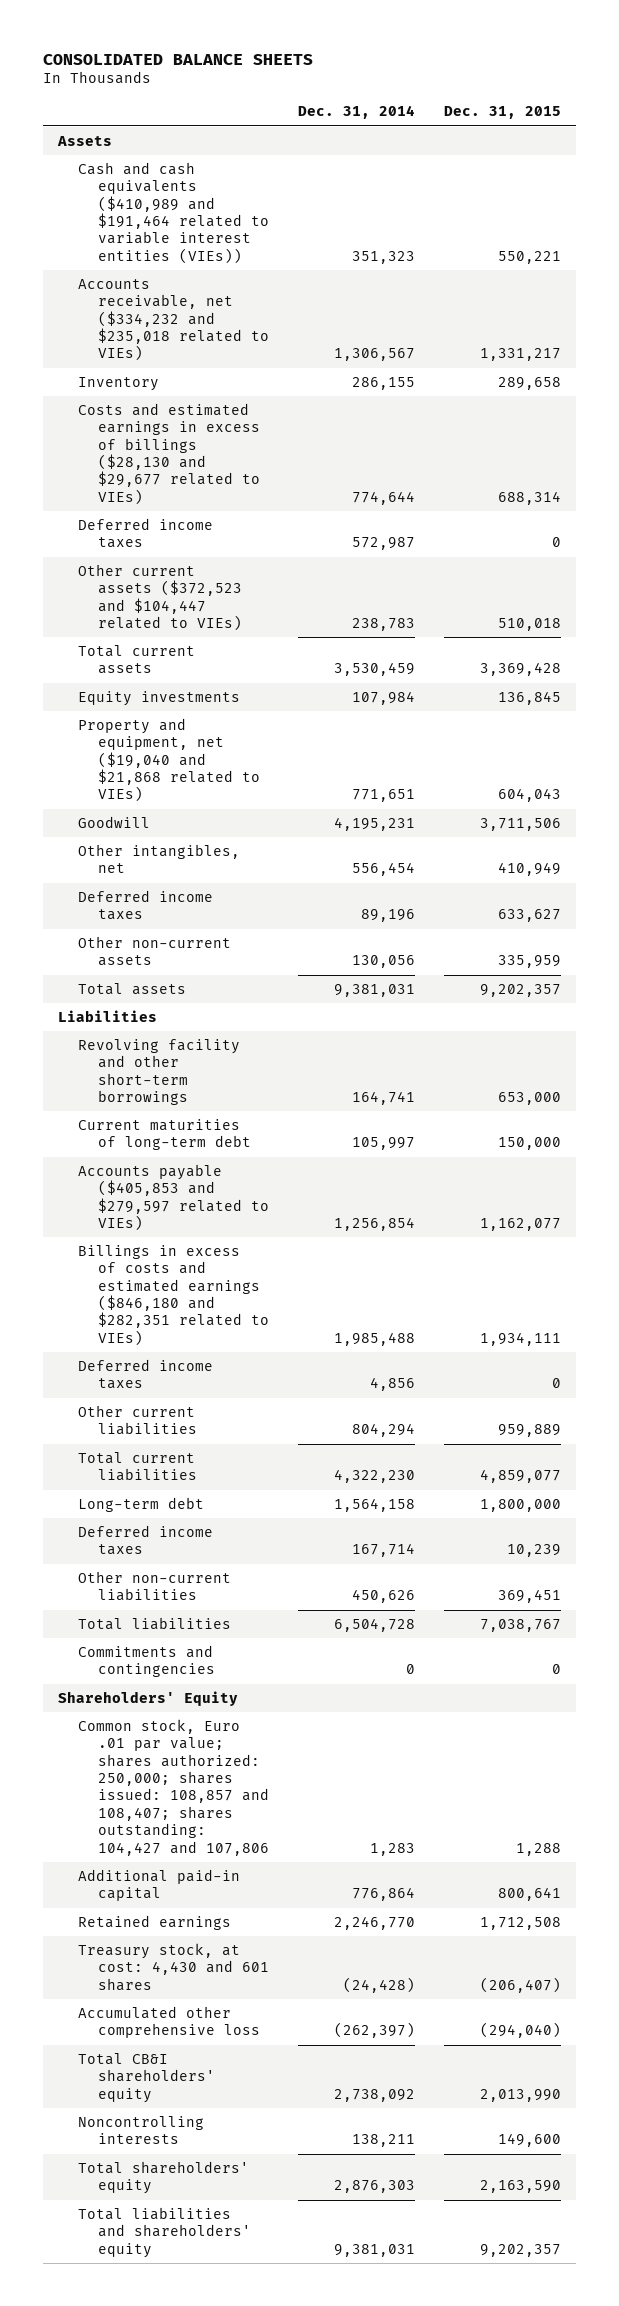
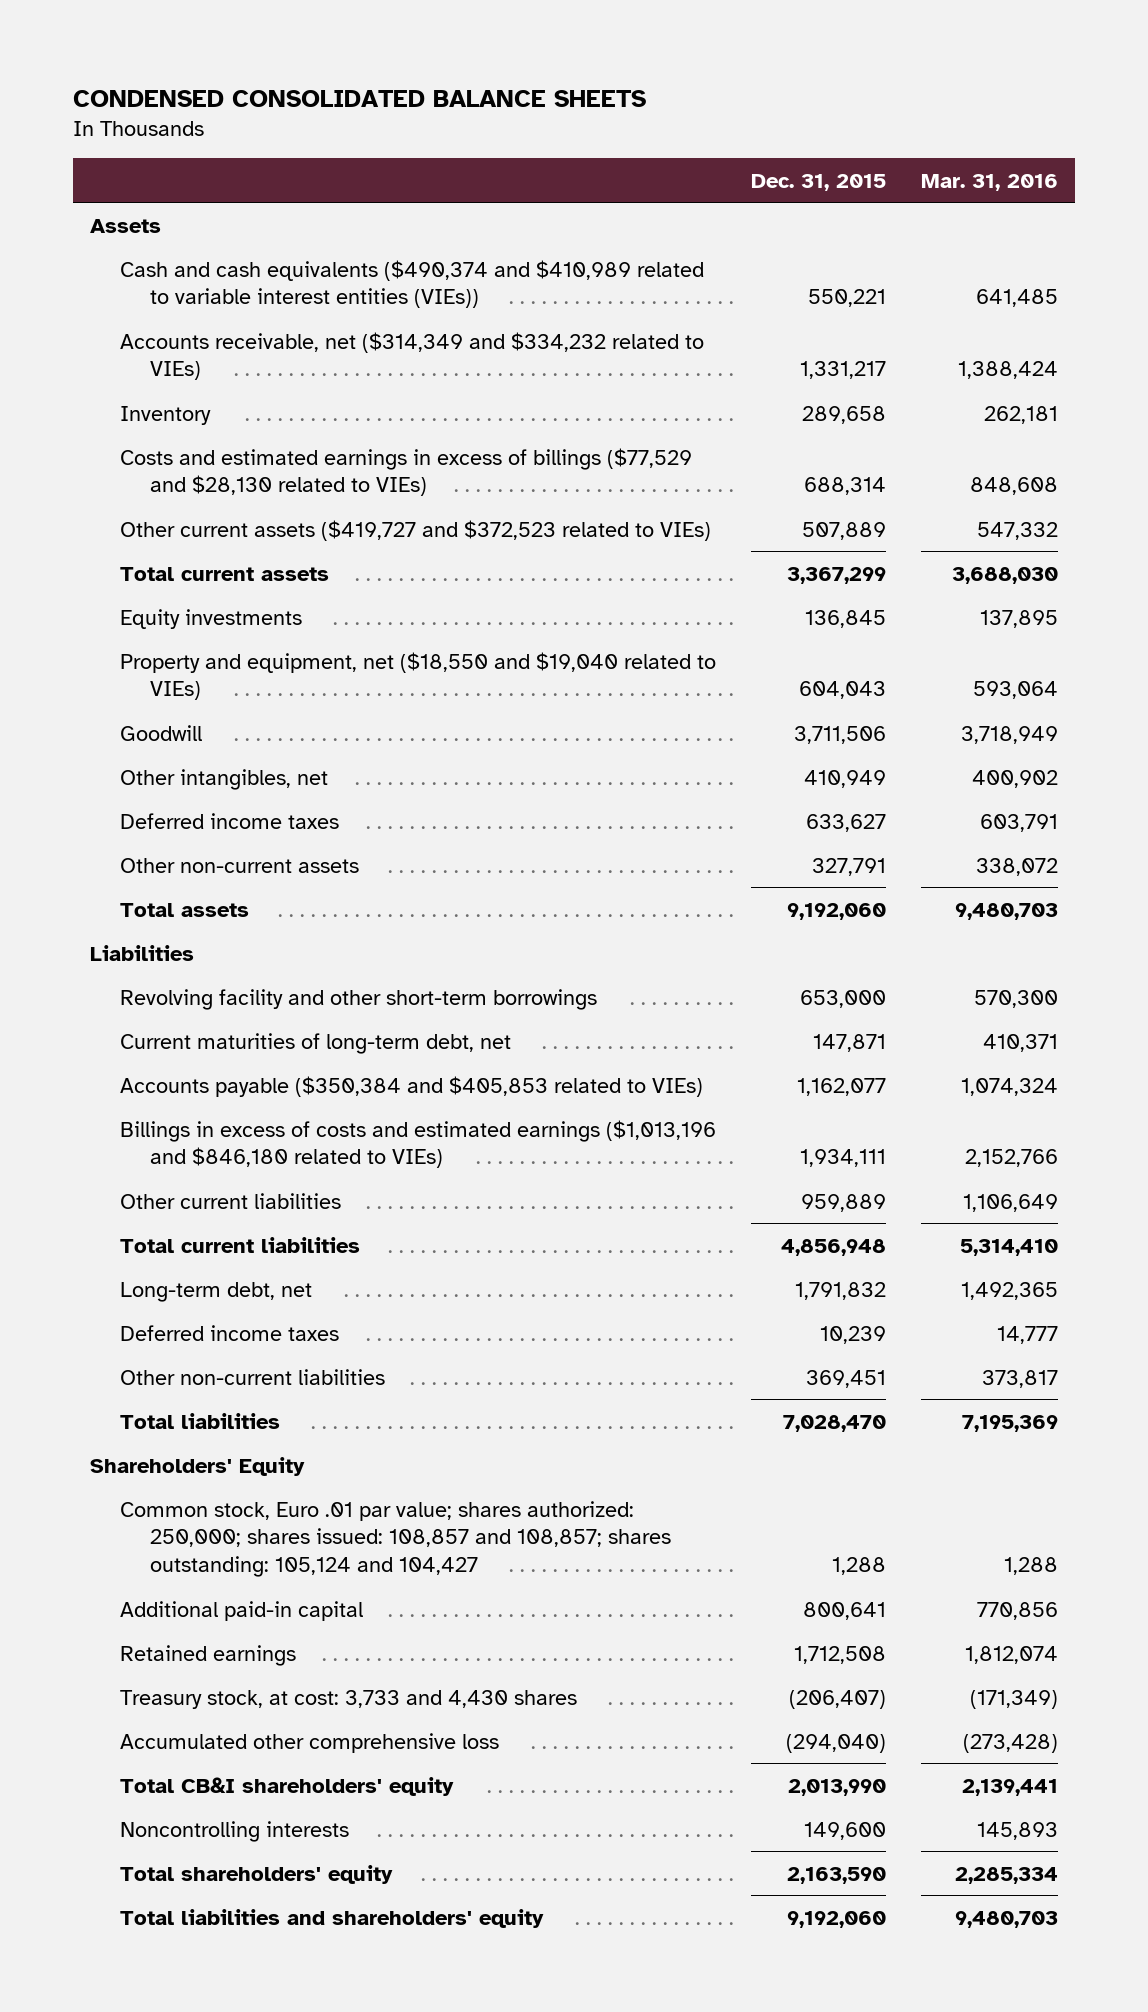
[43,53,314,65] CONSOLIDATED BALANCE SHEETS -> [73,89,647,107] CONDENSED CONSOLIDATED BALANCE SHEETS
[297,105,415,120] Dec. 31, 2014 -> none
none -> [920,173,1058,191] Mar. 31, 2016
[77,161,269,264] Cash and cash equivalents ($410,989 and $191,464 related to variable interest entities (VIEs)) -> [120,259,705,309] Cash and cash equivalents ($490,374 and $410,989 related to variable interest entities (VIEs))
[77,278,269,362] Accounts receivable, net ($334,232 and $235,018 related to VIEs) -> [120,331,705,381] Accounts receivable, net ($314,349 and $334,232 related to VIEs)
[77,517,213,549] Deferred income taxes -> none
[77,402,260,505] Costs and estimated earnings in excess of billings ($28,130 and $29,677 related to VIEs) -> [120,447,693,497] Costs and estimated earnings in excess of billings ($77,529 and $28,130 related to VIEs)
[77,563,242,632] Other current assets ($372,523 and $104,447 related to VIEs) -> [120,519,712,541] Other current assets ($419,727 and $372,523 related to VIEs)
[497,618,561,632] 510,018 -> [801,521,886,540] 507,889
[479,662,561,677] 3,369,428 -> [786,566,886,584] 3,367,299
[77,717,260,803] Property and equipment, net ($19,040 and $21,868 related to VIEs) -> [120,651,717,701] Property and equipment, net ($18,550 and $19,040 related to VIEs)
[497,955,561,969] 335,959 -> [811,857,886,876] 327,791
[479,983,561,997] 9,202,357 -> [786,902,886,920] 9,192,060
[77,1358,213,1390] Deferred income taxes -> none
[77,1118,251,1151] Current maturities of long-term debt -> [120,1032,512,1054] Current maturities of long-term debt, net
[497,1137,561,1151] 150,000 -> [812,1033,886,1052] 147,871
[77,1163,269,1232] Accounts payable ($405,853 and $279,597 related to VIEs) -> [120,1075,704,1097] Accounts payable ($350,384 and $405,853 related to VIEs)
[77,1244,269,1346] Billings in excess of costs and estimated earnings ($846,180 and $282,351 related to VIEs) -> [120,1119,717,1169] Billings in excess of costs and estimated earnings ($1,013,196 and $846,180 related to VIEs)
[479,1469,561,1484] 4,859,077 -> [780,1238,886,1256] 4,856,948
[77,1496,204,1512] Long-term debt -> [120,1281,313,1302] Long-term debt, net
[479,1498,561,1512] 1,800,000 -> [794,1281,886,1300] 1,791,832
[77,1644,215,1678] Commitments and contingencies -> none
[479,1618,561,1632] 7,038,767 -> [782,1414,886,1432] 7,028,470
[77,1718,269,1856] Common stock, Euro .01 par value; shares authorized: 250,000; shares issued: 108,857 and 108,407; shares outstanding: 104,427 and 107,806 -> [120,1500,672,1578] Common stock, Euro .01 par value; shares authorized: 250,000; shares issued: 108,857 and 108,857; shares outstanding: 105,124 and 104,427
[77,1942,269,1991] Treasury stock, at cost: 4,430 and 601 shares -> [120,1689,578,1709] Treasury stock, at cost: 3,733 and 4,430 shares
[479,2243,561,2257] 9,202,357 -> [786,1910,886,1928] 9,192,060

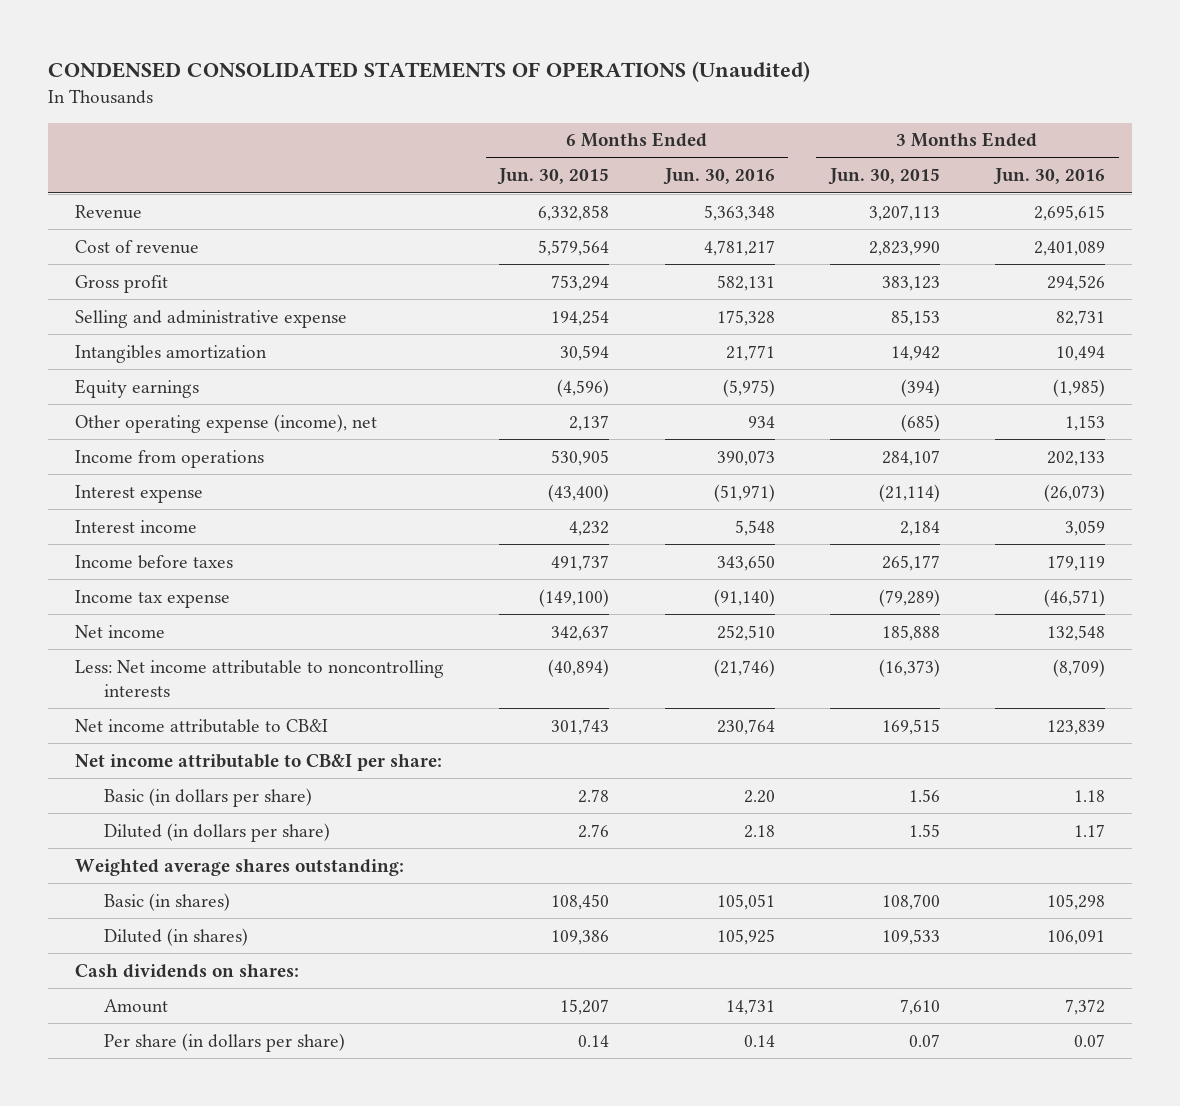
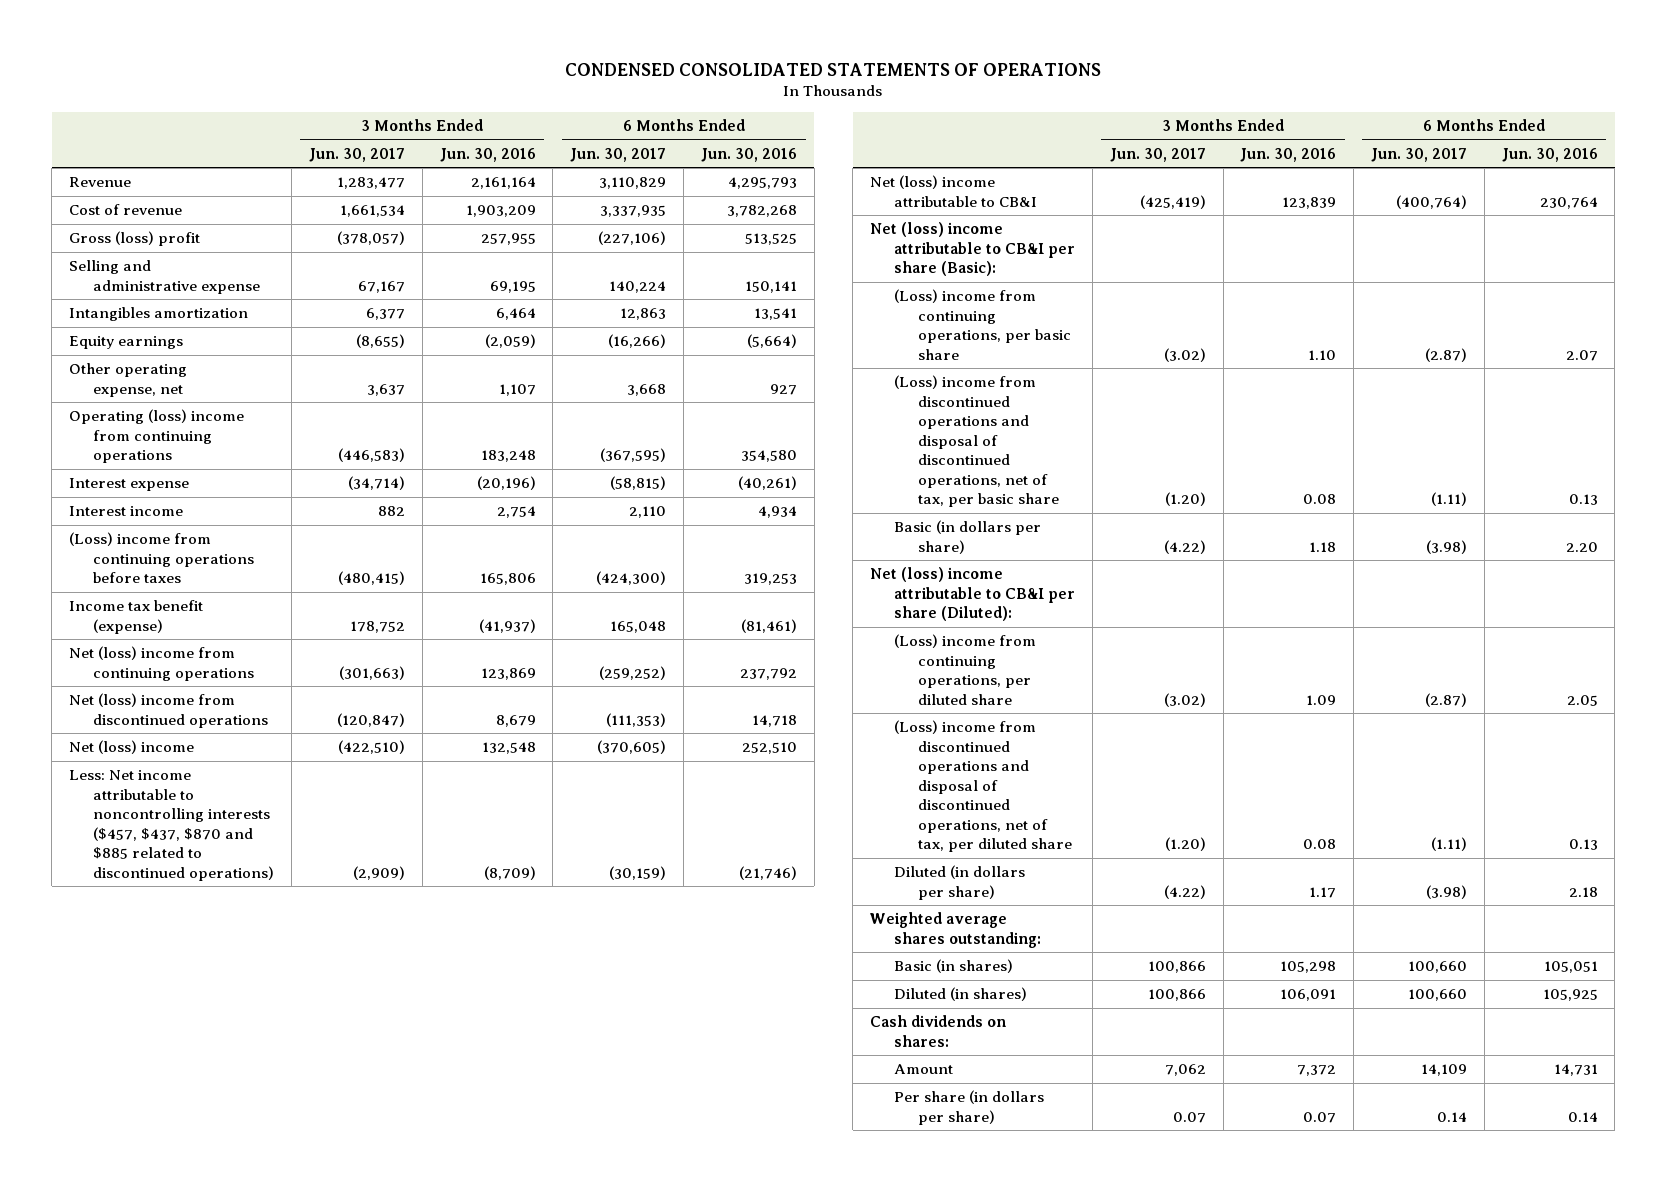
[47,61,810,83] CONDENSED CONSOLIDATED STATEMENTS OF OPERATIONS (Unaudited) -> [565,62,1102,76] CONDENSED CONSOLIDATED STATEMENTS OF OPERATIONS
[497,168,610,186] Jun. 30, 2015 -> none
[827,168,940,186] Jun. 30, 2015 -> none
none -> [309,147,406,162] Jun. 30, 2017
none -> [570,147,667,162] Jun. 30, 2017
[703,204,775,221] 5,363,348 -> [727,177,797,190] 4,295,793
[1033,204,1105,221] 2,695,615 -> [470,177,536,190] 2,161,164
[703,239,775,256] 4,781,217 -> [726,205,797,218] 3,782,268
[1033,240,1105,256] 2,401,089 -> [465,205,536,218] 1,903,209
[75,274,169,293] Gross profit -> [69,231,201,247] Gross (loss) profit
[716,274,775,291] 582,131 -> [744,233,797,246] 513,525
[1046,274,1105,291] 294,526 -> [480,233,536,246] 257,955
[716,309,775,326] 175,328 -> [744,280,797,293] 150,141
[1055,309,1105,326] 82,731 -> [489,280,536,293] 69,195
[725,344,775,361] 21,771 -> [753,308,797,321] 13,541
[1055,345,1105,361] 10,494 -> [495,308,536,321] 6,464
[722,378,775,397] (5,975) -> [746,334,797,349] (5,664)
[1052,378,1105,397] (1,985) -> [484,334,536,349] (2,059)
[75,413,378,433] Other operating expense (income), net -> [69,363,188,397] Other operating expense, net
[747,415,775,428] 934 -> [769,383,797,395] 927
[1064,414,1105,431] 1,153 -> [498,383,536,396] 1,107
[75,449,265,468] Income from operations -> [69,409,245,464] Operating (loss) income from continuing operations
[716,449,775,466] 390,073 -> [740,450,797,463] 354,580
[1046,450,1105,466] 202,133 -> [480,450,536,463] 183,248
[713,483,775,502] (51,971) -> [737,476,797,491] (40,261)
[1043,483,1105,502] (26,073) -> [476,476,536,491] (20,196)
[734,519,775,536] 5,548 -> [757,506,797,519] 4,934
[1064,519,1105,536] 3,059 -> [496,506,536,519] 2,754
[75,554,234,569] Income before taxes -> [69,532,255,584] (Loss) income from continuing operations before taxes
[716,554,775,571] 343,650 -> [743,573,797,586] 319,253
[1046,554,1105,571] 179,119 -> [479,573,536,586] 165,806
[75,589,231,608] Income tax expense -> [69,600,204,634] Income tax benefit (expense)
[713,588,775,607] (91,140) -> [740,618,797,633] (81,461)
[1043,588,1105,607] (46,571) -> [478,618,536,633] (41,937)
none -> [69,646,255,681] Net (loss) income from continuing operations
none -> [69,693,269,728] Net (loss) income from discontinued operations
[75,624,166,638] Net income -> [69,740,195,755] Net (loss) income
[75,659,445,697] Less: Net income attributable to noncontrolling interests -> [69,770,275,881] Less: Net income attributable to noncontrolling interests ($457, $437, $870 and $885 related to discontinued operations)
[75,718,329,733] Net income attributable to CB&I -> [869,175,1038,207] Net (loss) income attributable to CB&I
[75,753,443,771] Net income attributable to CB&I per share: -> [869,222,1076,277] Net (loss) income attributable to CB&I per share (Basic):
none -> [894,289,1072,360] (Loss) income from continuing operations, per basic share
none -> [894,375,1060,508] (Loss) income from discontinued operations and disposal of discontinued operations, net of tax, per basic share
none -> [869,567,1076,622] Net (loss) income attributable to CB&I per share (Diluted):
none -> [894,634,1037,705] (Loss) income from continuing operations, per diluted share
none -> [894,720,1073,853] (Loss) income from discontinued operations and disposal of discontinued operations, net of tax, per diluted share

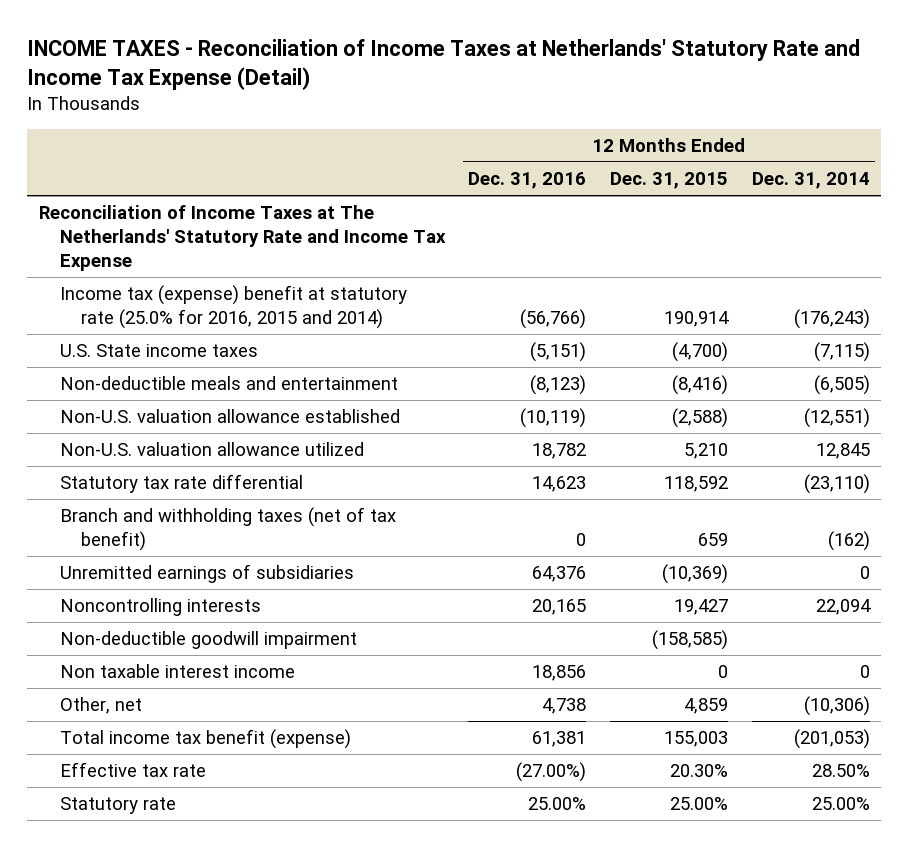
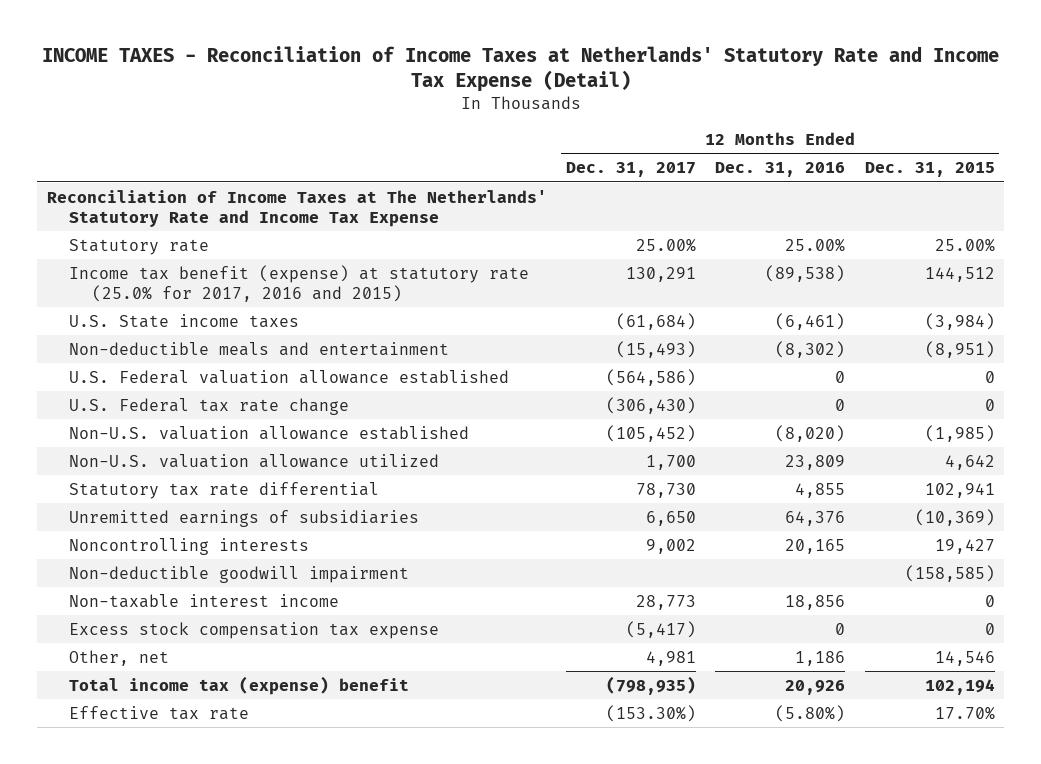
[751,172,870,190] Dec. 31, 2014 -> none
none -> [565,162,696,178] Dec. 31, 2017
[59,507,396,551] Branch and withholding taxes (net of tax benefit) -> none
[59,797,176,815] Statutory rate -> [69,238,210,255] Statutory rate
[59,285,407,329] Income tax (expense) benefit at statutory rate (25.0% for 2016, 2015 and 2014) -> [69,264,530,302] Income tax benefit (expense) at statutory rate (25.0% for 2017, 2016 and 2015)
[520,308,587,329] (56,766) -> [765,264,846,282] (89,538)
[663,310,729,327] 190,914 -> [924,266,995,282] 144,512
[530,342,587,363] (5,151) -> [775,312,846,330] (6,461)
[671,342,728,363] (4,700) -> [924,312,995,330] (3,984)
[530,375,587,396] (8,123) -> [775,340,846,358] (8,302)
[671,375,728,396] (8,416) -> [924,340,995,358] (8,951)
none -> [69,369,510,384] U.S. Federal valuation allowance established
none -> [69,397,350,415] U.S. Federal tax rate change
[520,408,587,429] (10,119) -> [775,424,846,442] (8,020)
[671,408,728,429] (2,588) -> [924,424,995,442] (1,985)
[532,443,587,460] 18,782 -> [785,454,846,470] 23,809
[683,443,728,460] 5,210 -> [944,454,995,470] 4,642
[532,476,587,493] 14,623 -> [795,482,846,498] 4,855
[663,476,728,493] 118,592 -> [924,482,995,498] 102,941
[59,664,295,679] Non taxable interest income -> [69,593,340,608] Non-taxable interest income
none -> [69,621,440,639] Excess stock compensation tax expense
[542,698,587,715] 4,738 -> [795,650,846,666] 1,186
[683,698,728,715] 4,859 -> [934,650,995,666] 14,546
[59,729,351,750] Total income tax benefit (expense) -> [69,675,410,695] Total income tax (expense) benefit
[532,731,587,748] 61,381 -> [785,679,846,695] 20,926
[663,731,728,748] 155,003 -> [924,678,995,695] 102,194
[516,762,587,783] (27.00%) -> [775,704,846,722] (5.80%)
[669,764,728,778] 20.30% -> [934,705,995,720] 17.70%

